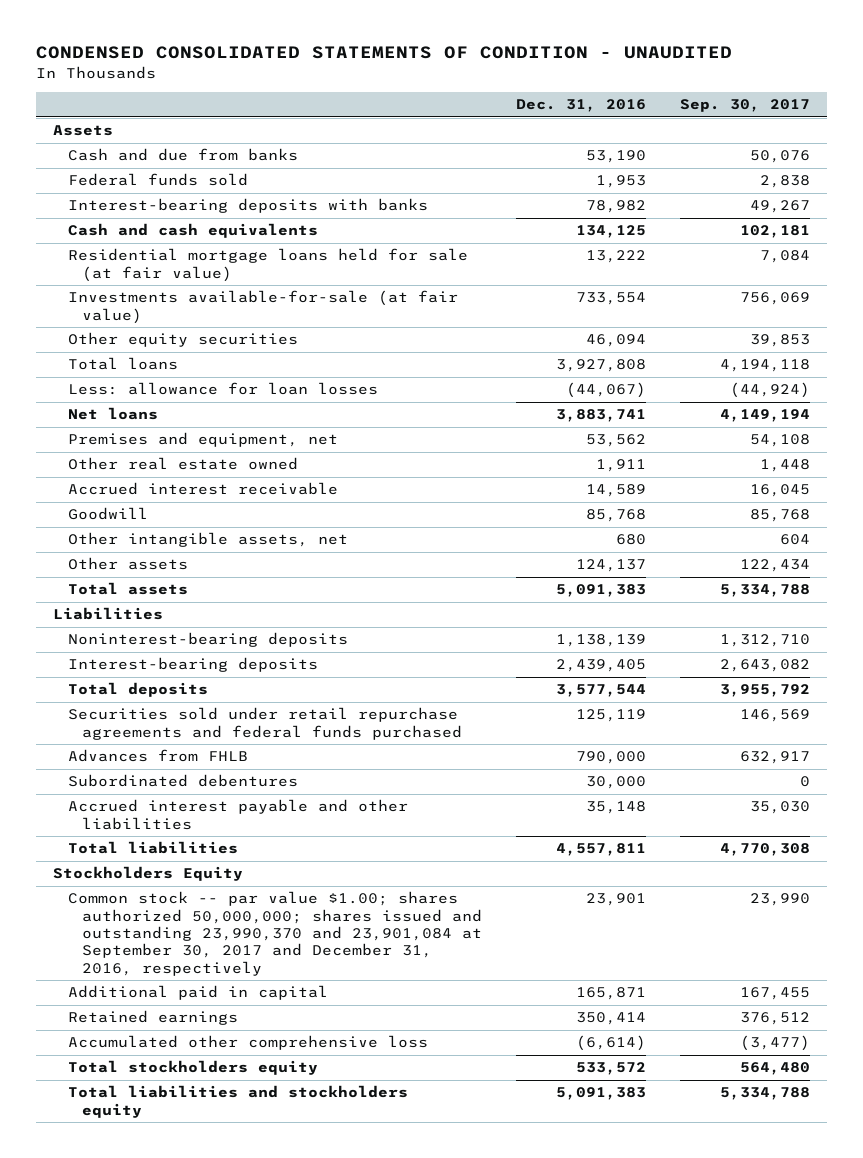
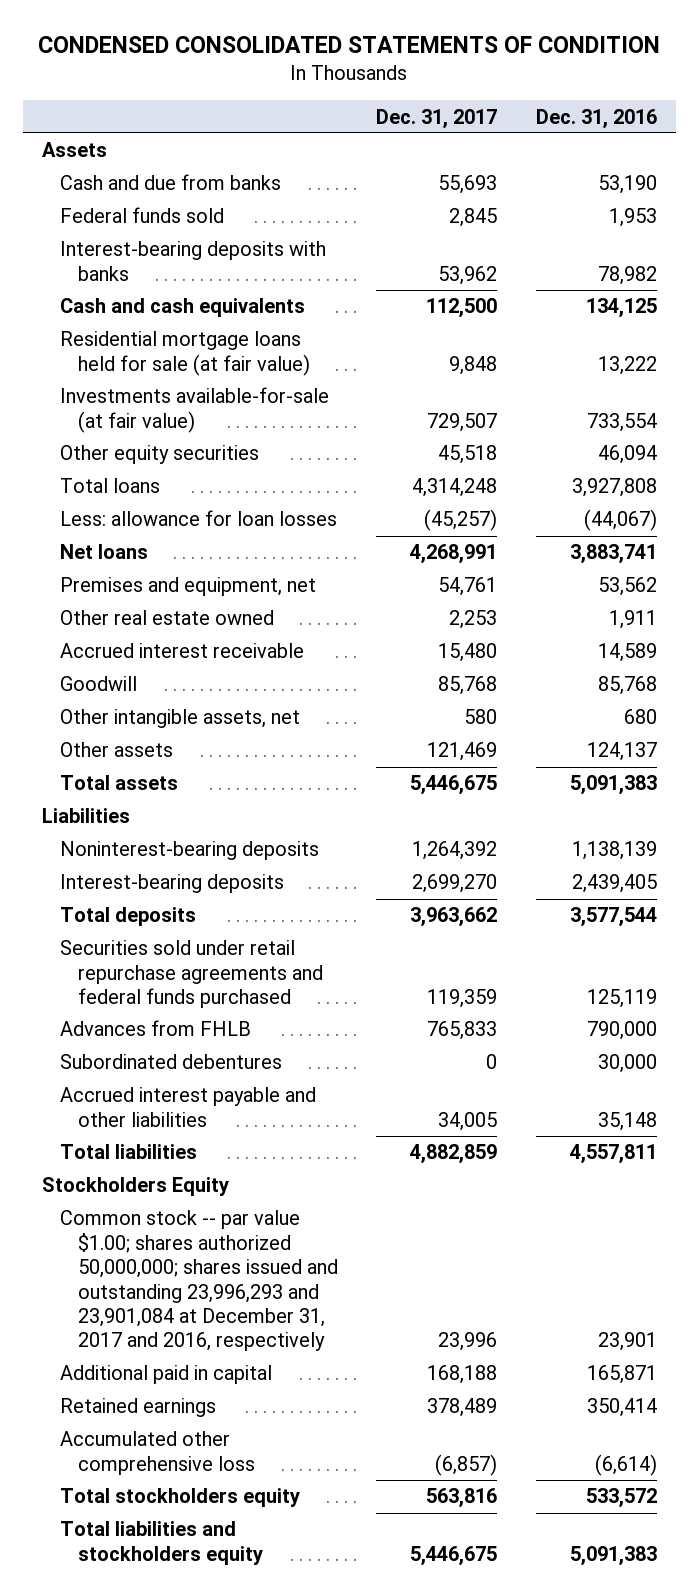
[36,46,733,60] CONDENSED CONSOLIDATED STATEMENTS OF CONDITION - UNAUDITED -> [38,36,661,54] CONDENSED CONSOLIDATED STATEMENTS OF CONDITION
[679,99,810,113] Sep. 30, 2017 -> none
none -> [376,108,498,129] Dec. 31, 2017
[67,891,482,976] Common stock -- par value $1.00; shares authorized 50,000,000; shares issued and outstanding 23,990,370 and 23,901,084 at September 30, 2017 and December 31, 2016, respectively -> [59,1210,338,1352] Common stock -- par value $1.00; shares authorized 50,000,000; shares issued and outstanding 23,996,293 and 23,901,084 at December 31, 2017 and 2016, respectively

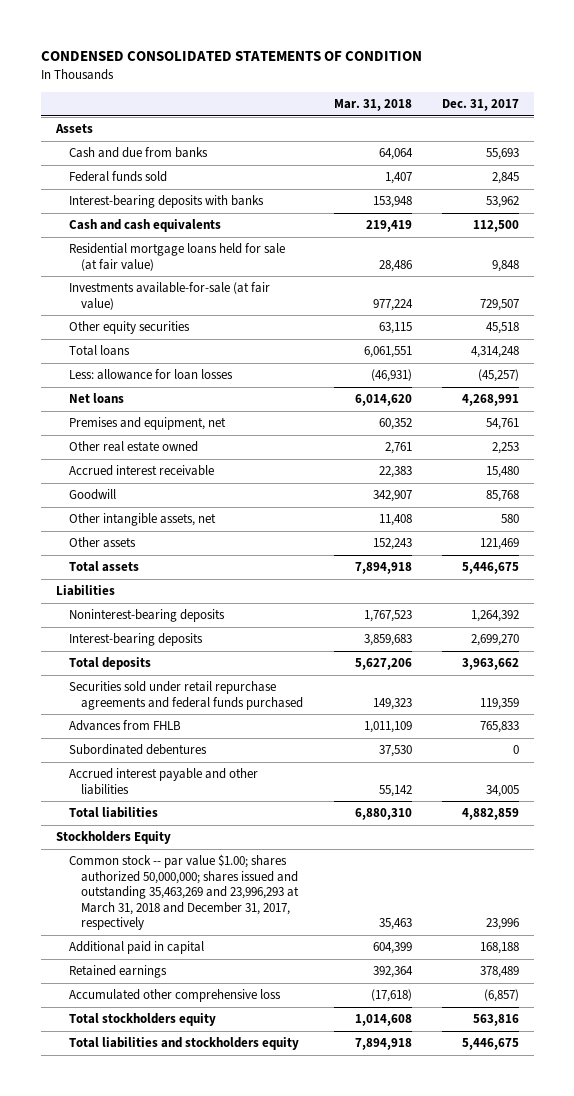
[535,108,657,129] Dec. 31, 2016 -> none
none -> [333,99,412,112] Mar. 31, 2018
[59,1210,338,1352] Common stock -- par value $1.00; shares authorized 50,000,000; shares issued and outstanding 23,996,293 and 23,901,084 at December 31, 2017 and 2016, respectively -> [68,854,300,931] Common stock -- par value $1.00; shares authorized 50,000,000; shares issued and outstanding 35,463,269 and 23,996,293 at March 31, 2018 and December 31, 2017, respectively

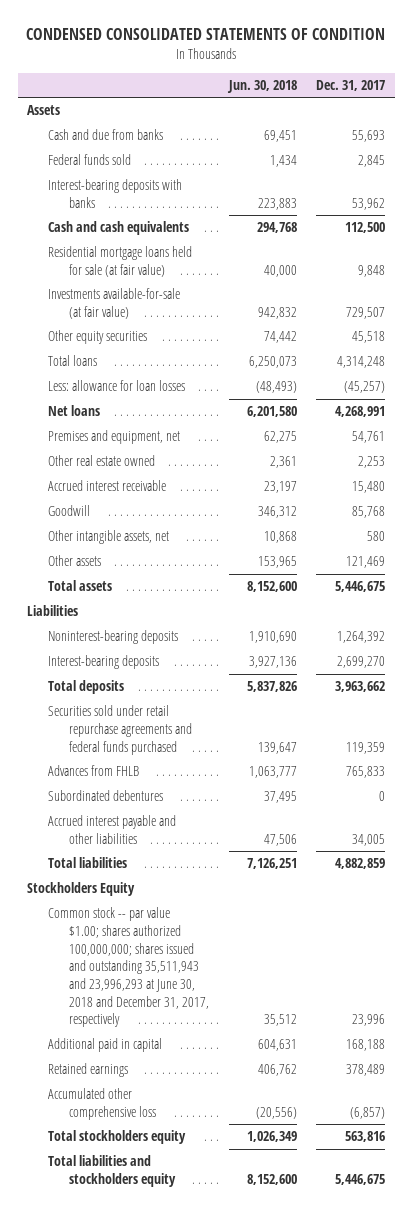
[333,99,412,112] Mar. 31, 2018 -> none
none -> [226,79,297,93] Jun. 30, 2018
[68,854,300,931] Common stock -- par value $1.00; shares authorized 50,000,000; shares issued and outstanding 35,463,269 and 23,996,293 at March 31, 2018 and December 31, 2017, respectively -> [48,907,210,1028] Common stock -- par value $1.00; shares authorized 100,000,000; shares issued and outstanding 35,511,943 and 23,996,293 at June 30, 2018 and December 31, 2017, respectively

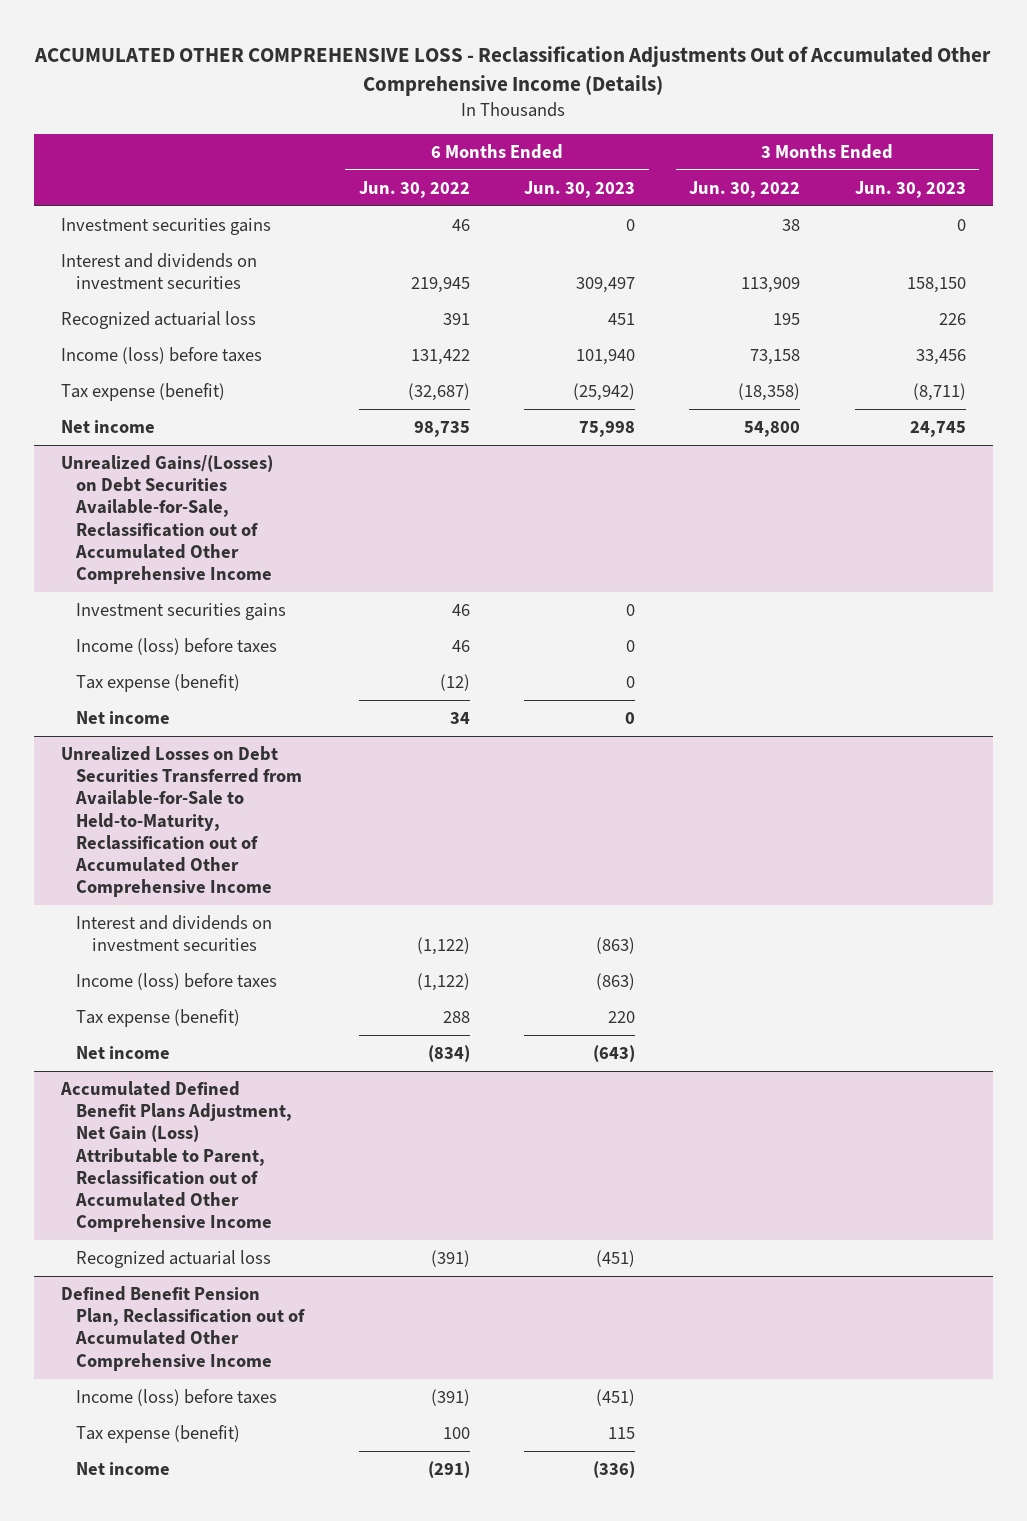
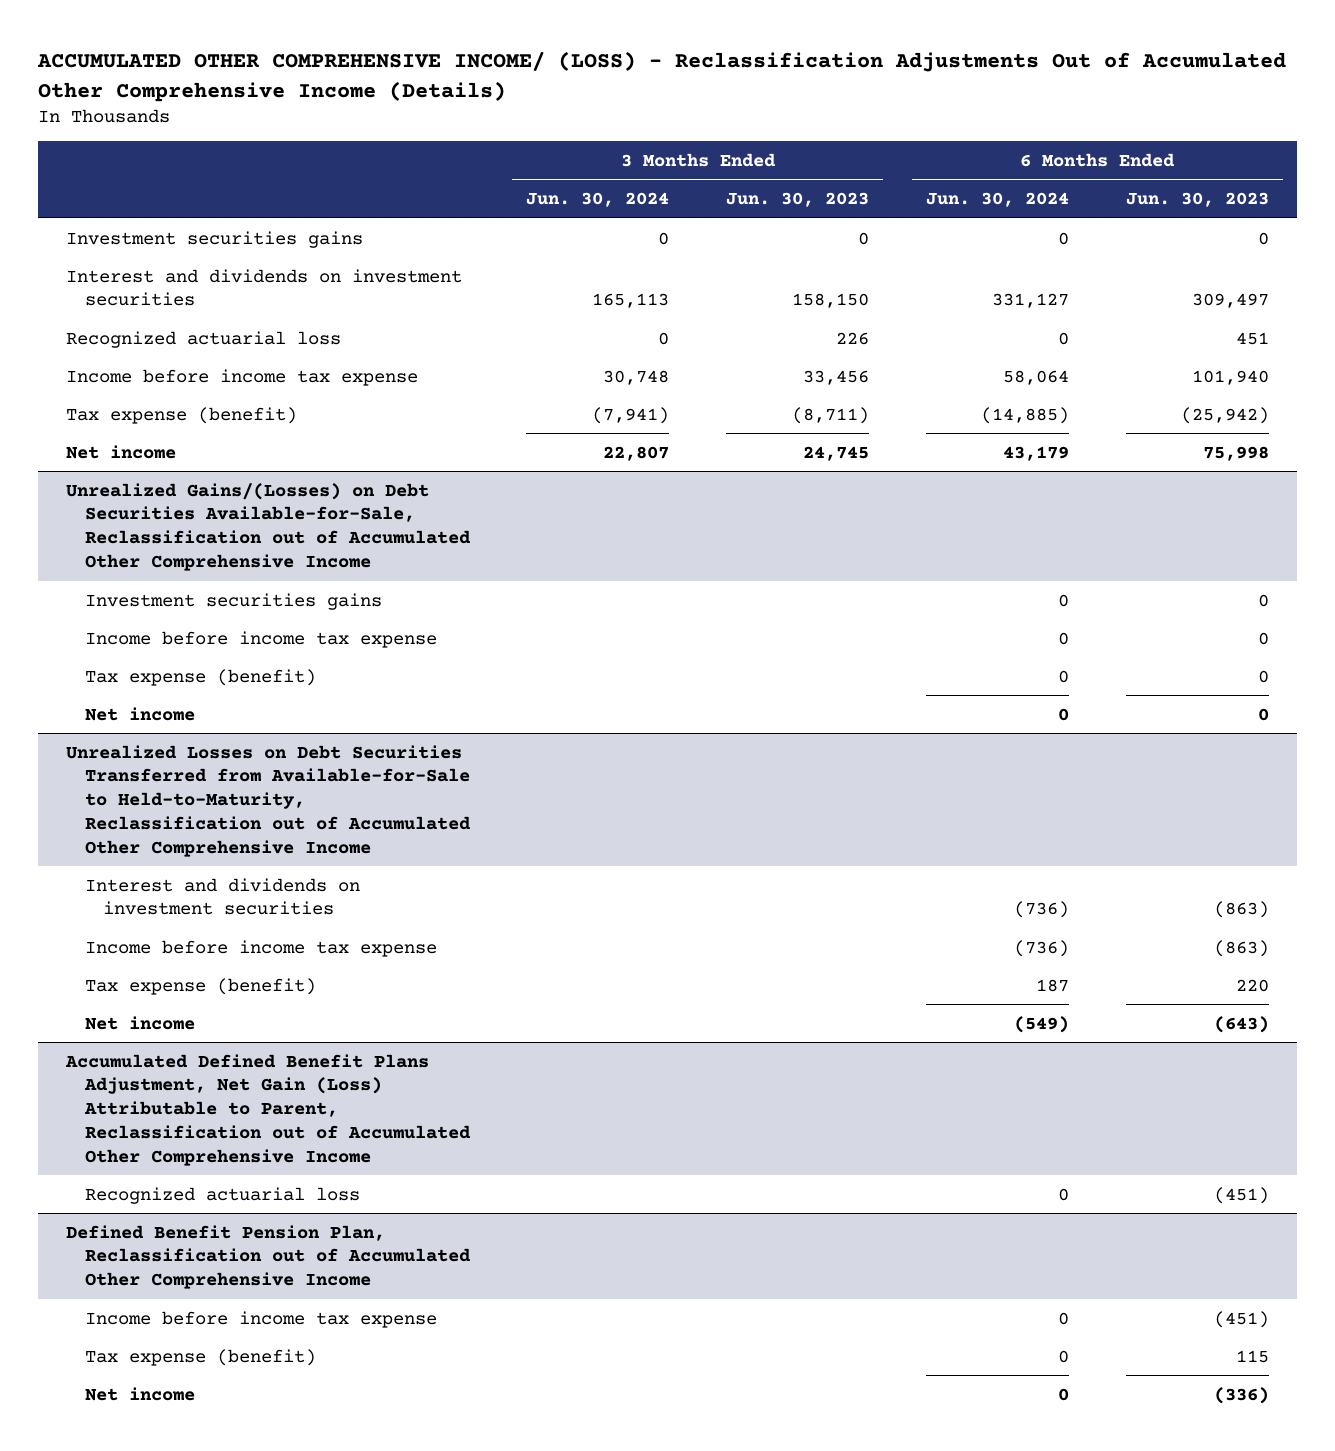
[34,46,992,96] ACCUMULATED OTHER COMPREHENSIVE LOSS - Reclassification Adjustments Out of Accumulated Other Comprehensive Income (Details) -> [36,51,1286,102] ACCUMULATED OTHER COMPREHENSIVE INCOME/ (LOSS) - Reclassification Adjustments Out of Accumulated Other Comprehensive Income (Details)
[358,180,470,198] Jun. 30, 2022 -> none
[689,180,801,198] Jun. 30, 2022 -> none
none -> [526,192,670,208] Jun. 30, 2024
none -> [925,192,1069,208] Jun. 30, 2024
[61,347,263,365] Income (loss) before taxes -> [66,368,419,386] Income before income tax expense
[76,638,278,656] Income (loss) before taxes -> [84,630,437,648] Income before income tax expense
[76,973,278,991] Income (loss) before taxes -> [84,939,437,957] Income before income tax expense
[76,1389,278,1407] Income (loss) before taxes -> [84,1310,437,1328] Income before income tax expense

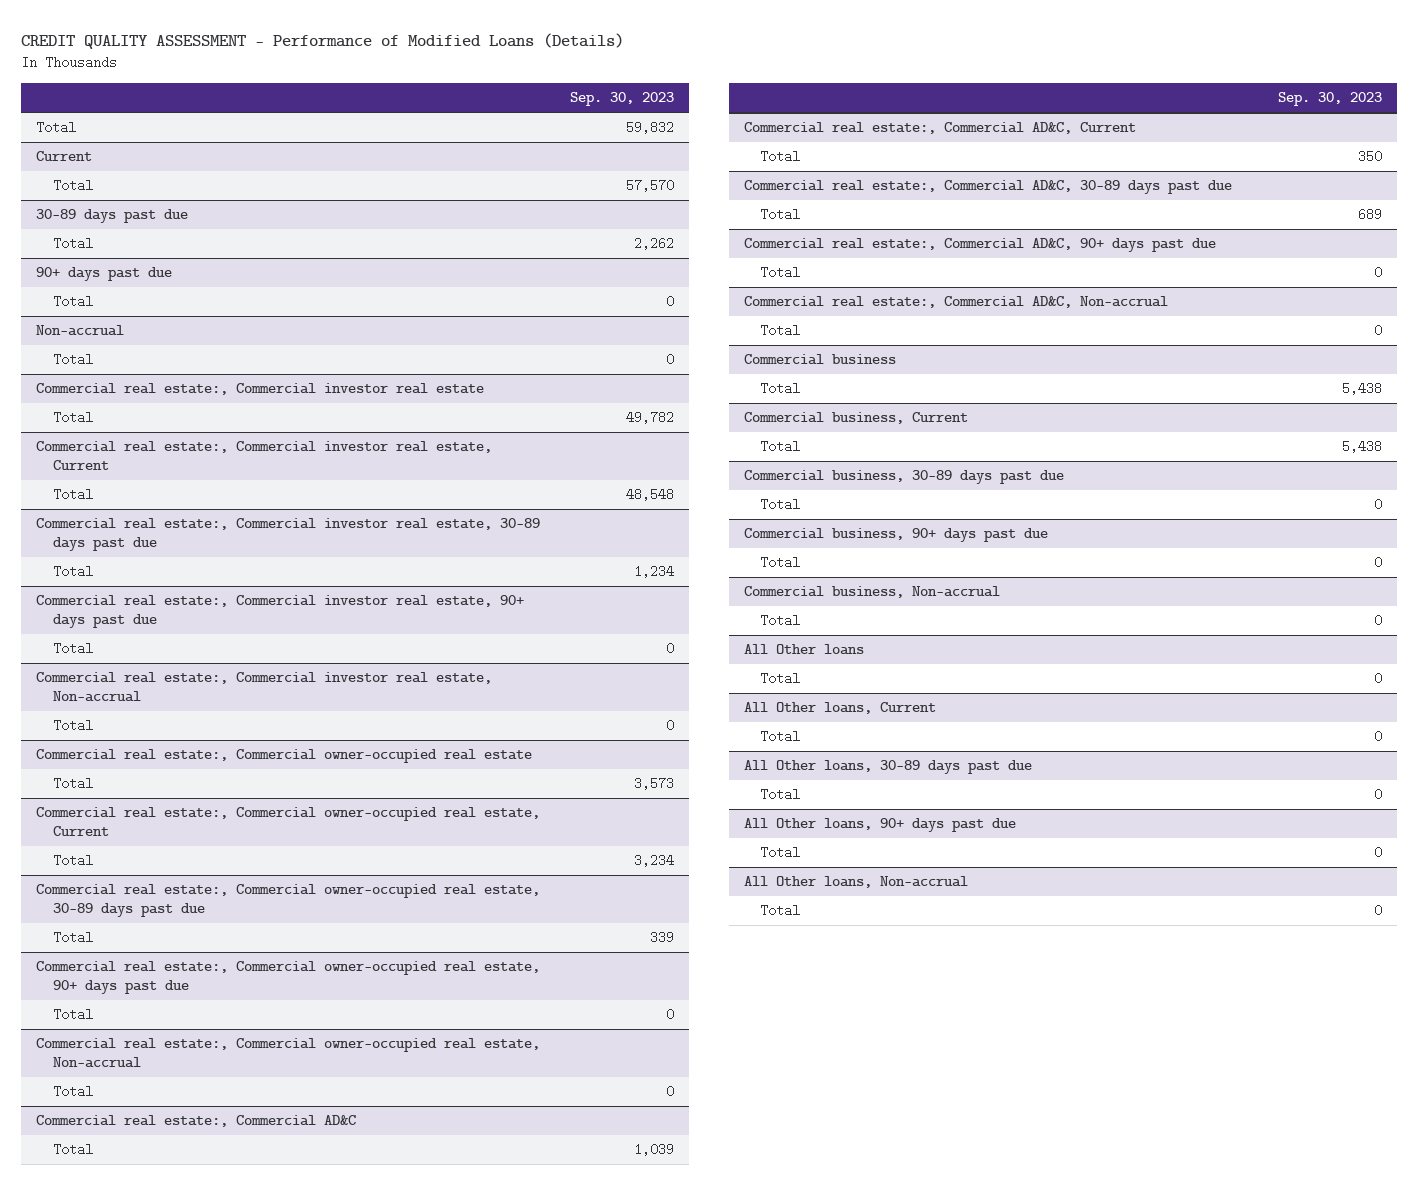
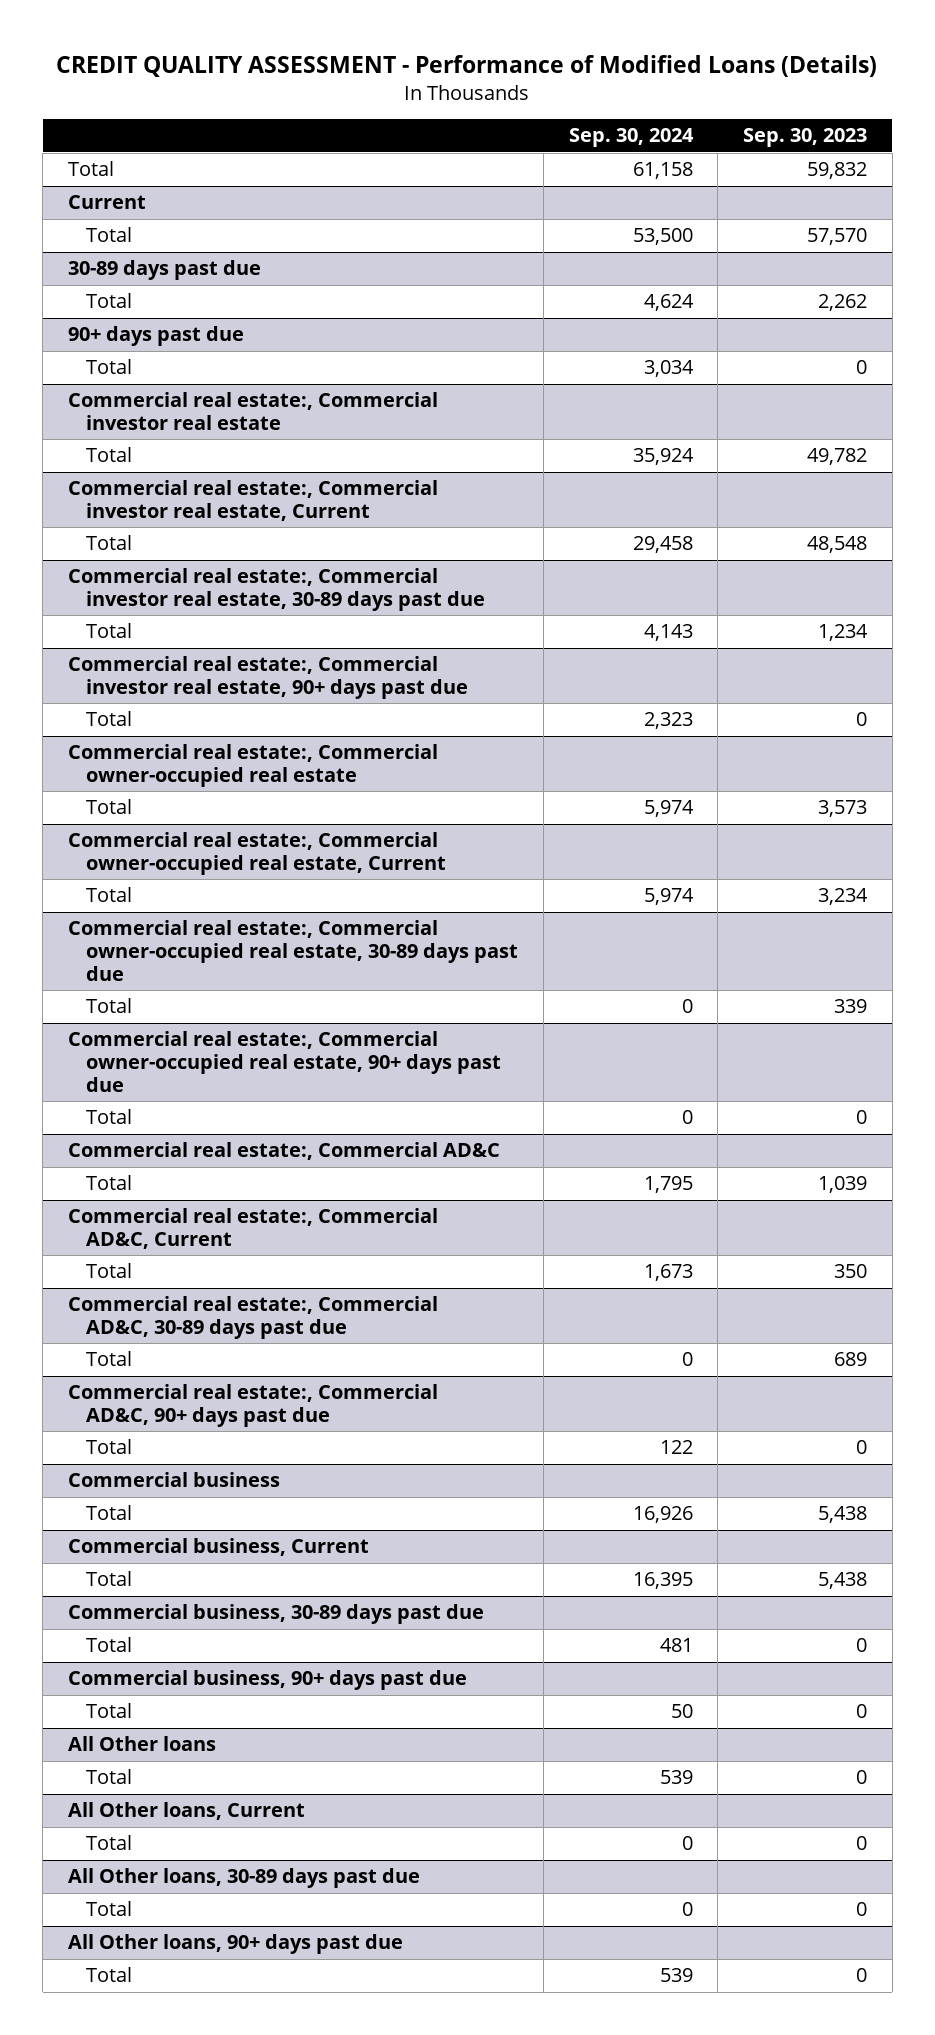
none -> [568,128,694,148] Sep. 30, 2024
[36,325,125,337] Non-accrual -> none
[52,353,93,367] Total -> none
[36,672,493,702] Commercial real estate:, Commercial investor real estate, Non-accrual -> none
[52,719,93,733] Total -> none
[36,1038,541,1068] Commercial real estate:, Commercial owner-occupied real estate, Non-accrual -> none
[52,1085,93,1099] Total -> none
[743,296,1168,309] Commercial real estate:, Commercial AD&C, Non-accrual -> none
[760,324,801,338] Total -> none
[743,586,1000,599] Commercial business, Non-accrual -> none
[760,614,801,628] Total -> none
[743,876,968,889] All Other loans, Non-accrual -> none
[760,904,801,918] Total -> none

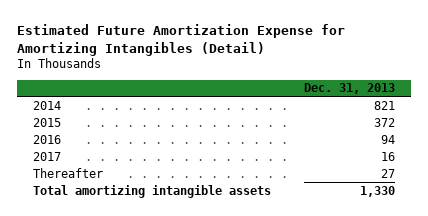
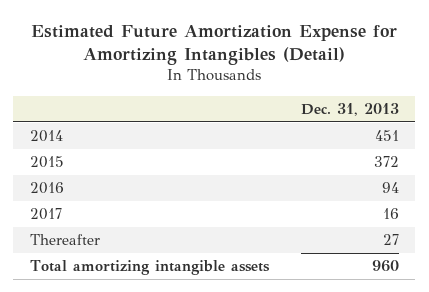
[373,100,395,110] 821 -> [375,130,400,142] 451
[359,185,395,197] 1,330 -> [372,260,400,273] 960

